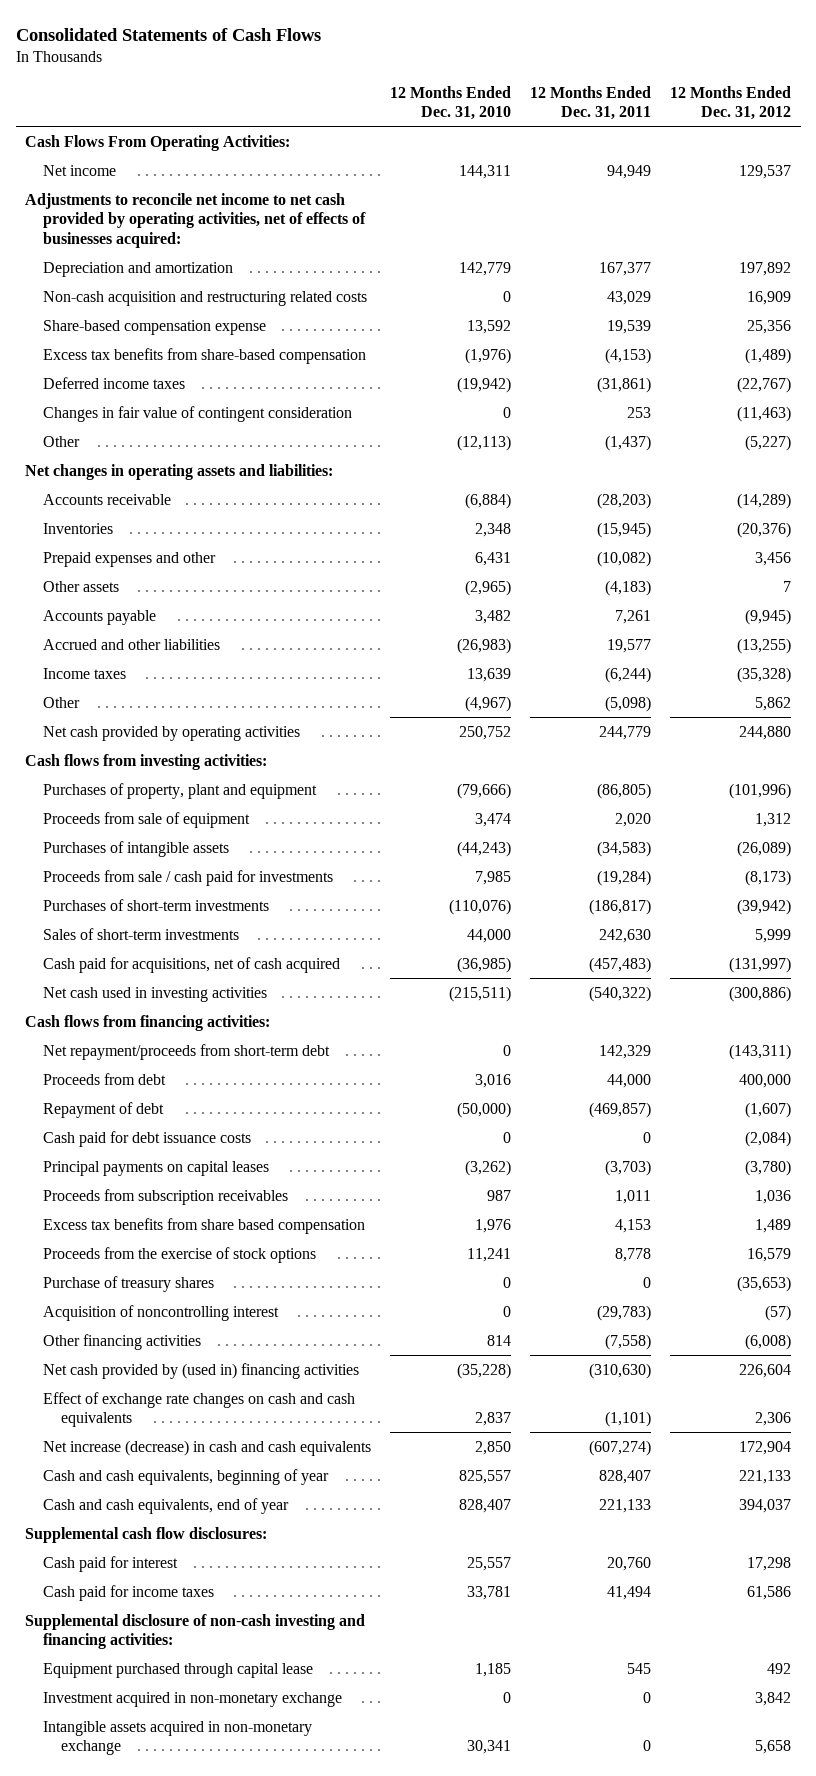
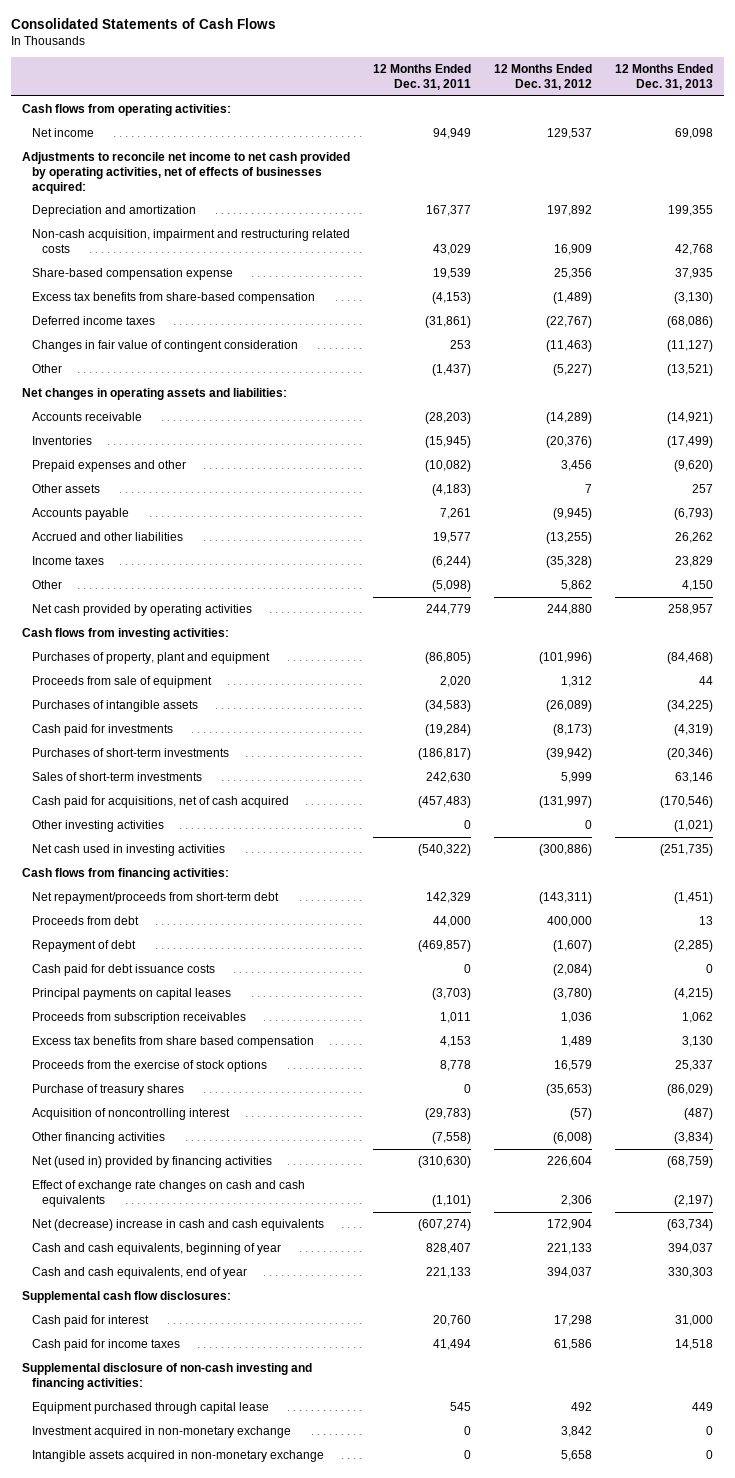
[390,85,512,121] 12 Months Ended Dec. 31, 2010 -> none
none -> [614,63,713,90] 12 Months Ended Dec. 31, 2013
[25,134,291,151] Cash Flows From Operating Activities: -> [22,103,232,116] Cash flows from operating activities:
[43,290,368,306] Non-cash acquisition and restructuring related costs -> [32,228,351,253] Non-cash acquisition, impairment and restructuring related costs
[43,869,334,886] Proceeds from sale / cash paid for investments -> [32,723,174,736] Cash paid for investments
none -> [32,819,165,832] Other investing activities
[43,1362,360,1379] Net cash provided by (used in) financing activities -> [32,1155,273,1168] Net (used in) provided by financing activities
[43,1439,372,1456] Net increase (decrease) in cash and cash equivalents -> [32,1218,325,1231] Net (decrease) increase in cash and cash equivalents

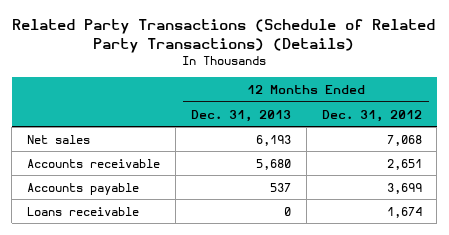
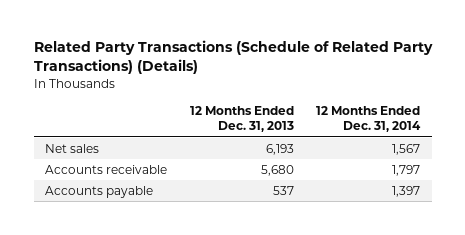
[321,109,422,122] Dec. 31, 2012 -> none
none -> [316,105,422,133] 12 Months Ended Dec. 31, 2014
[26,206,139,216] Loans receivable -> none

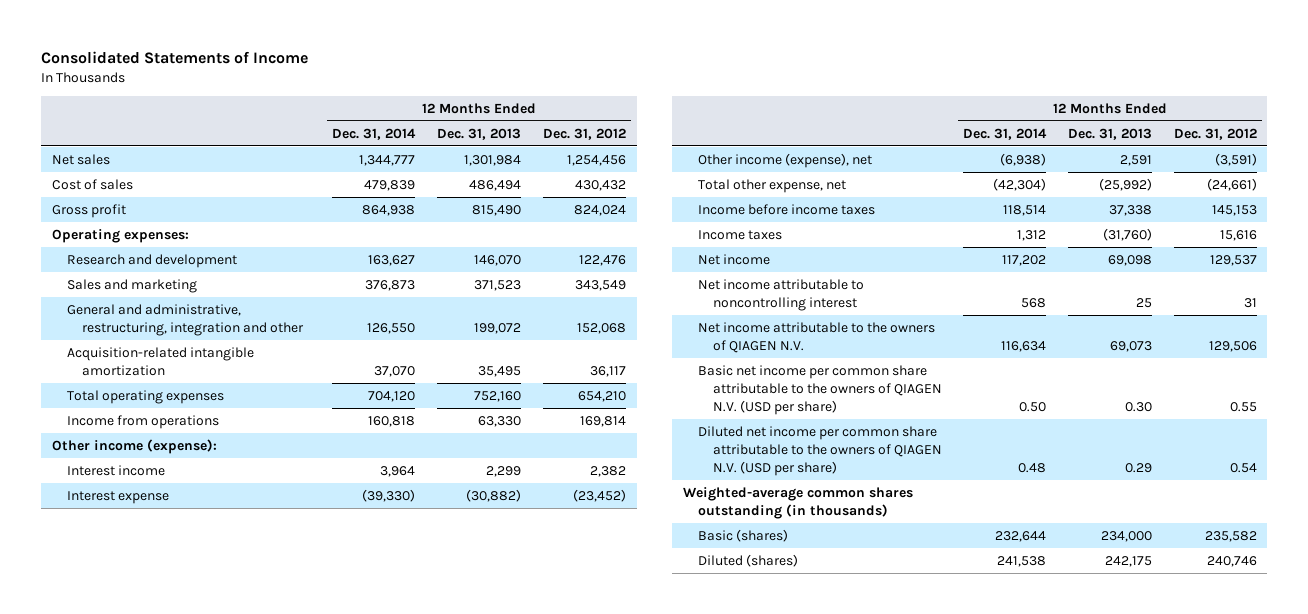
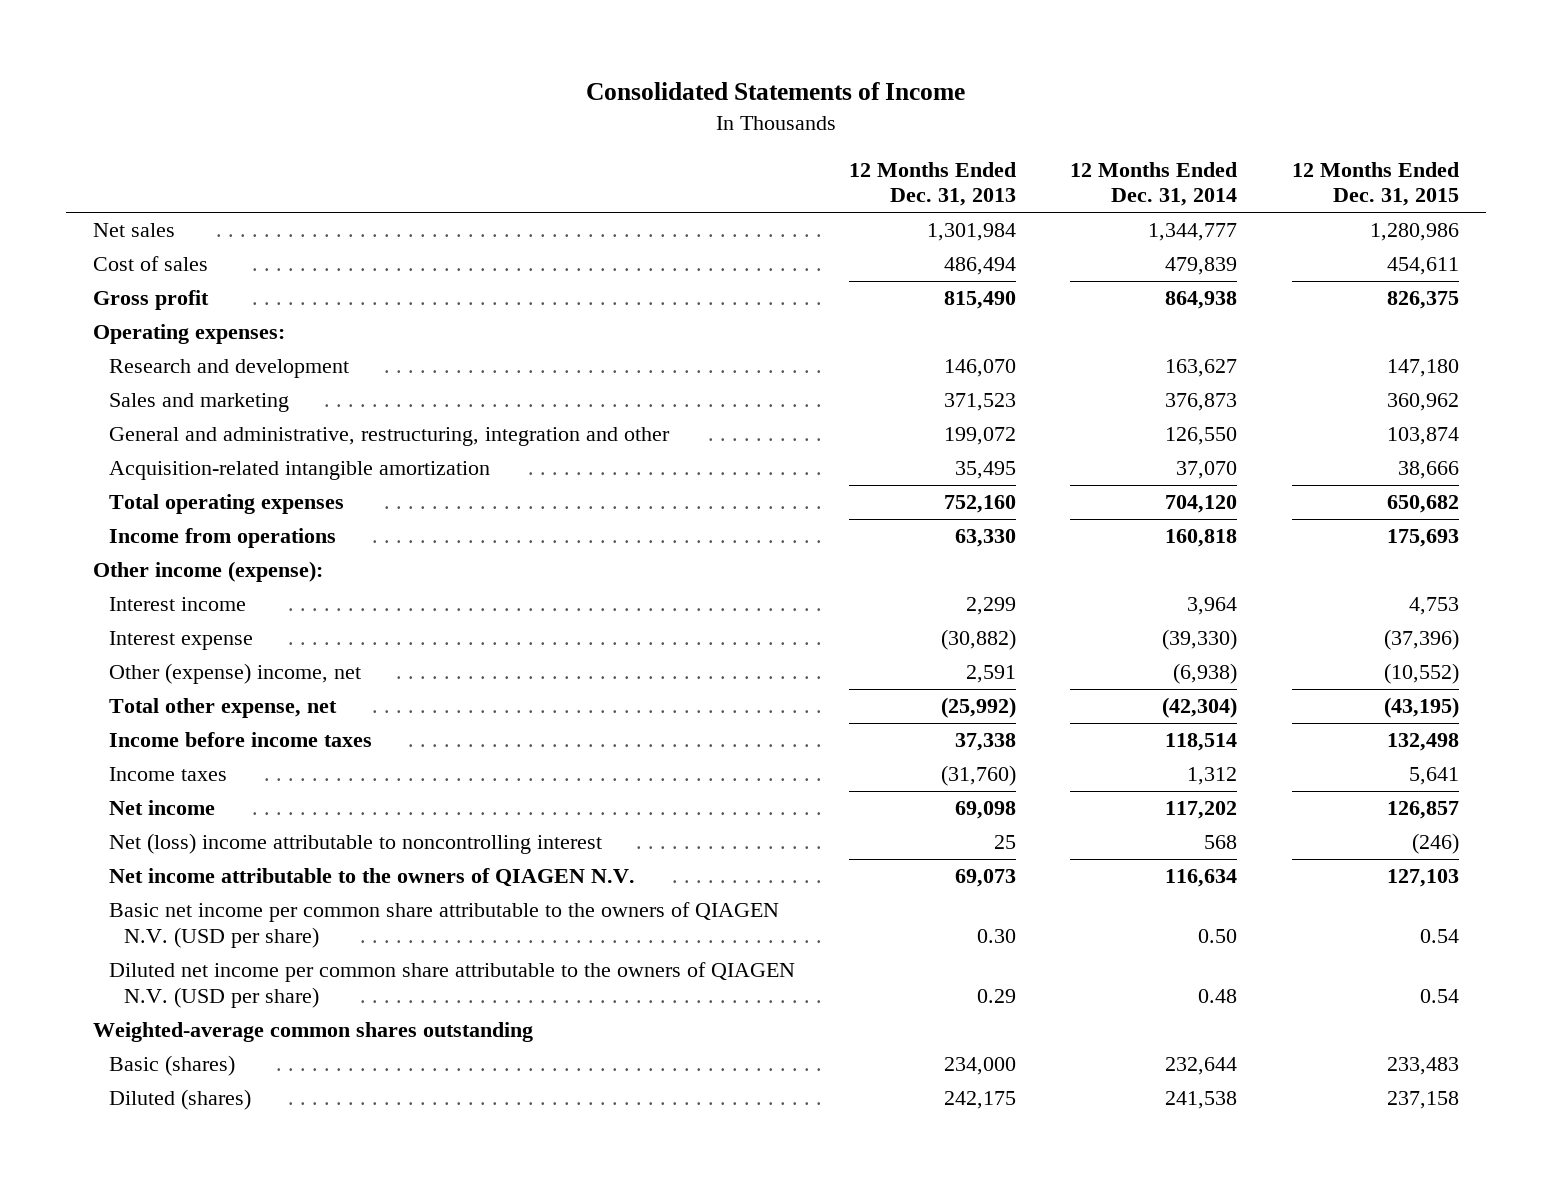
[542,127,626,140] Dec. 31, 2012 -> none
none -> [1291,161,1459,207] 12 Months Ended Dec. 31, 2015
[697,152,872,168] Other income (expense), net -> [108,663,361,685] Other (expense) income, net
[697,278,864,311] Net income attributable to noncontrolling interest -> [108,833,602,855] Net (loss) income attributable to noncontrolling interest
[682,486,913,519] Weighted-average common shares outstanding (in thousands) -> [92,1022,533,1043] Weighted-average common shares outstanding

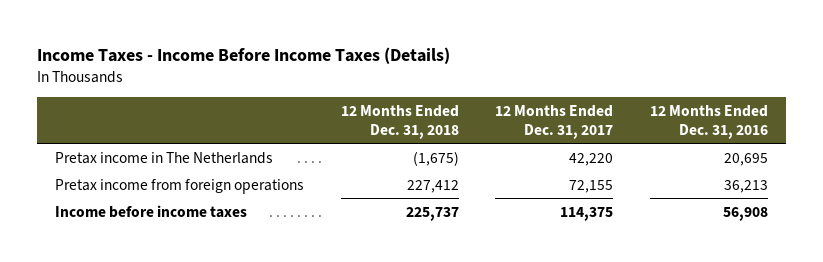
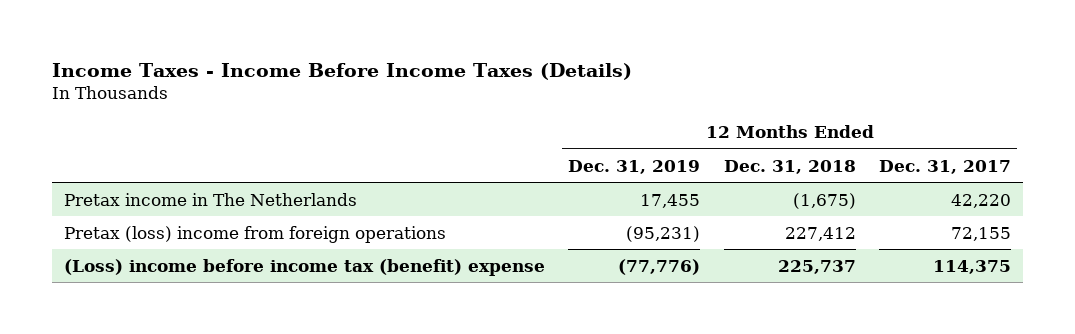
[649,104,768,140] 12 Months Ended Dec. 31, 2016 -> none
none -> [568,159,701,174] Dec. 31, 2019
[55,178,305,194] Pretax income from foreign operations -> [63,225,446,243] Pretax (loss) income from foreign operations
[55,204,248,218] Income before income taxes -> [63,258,545,276] (Loss) income before income tax (benefit) expense

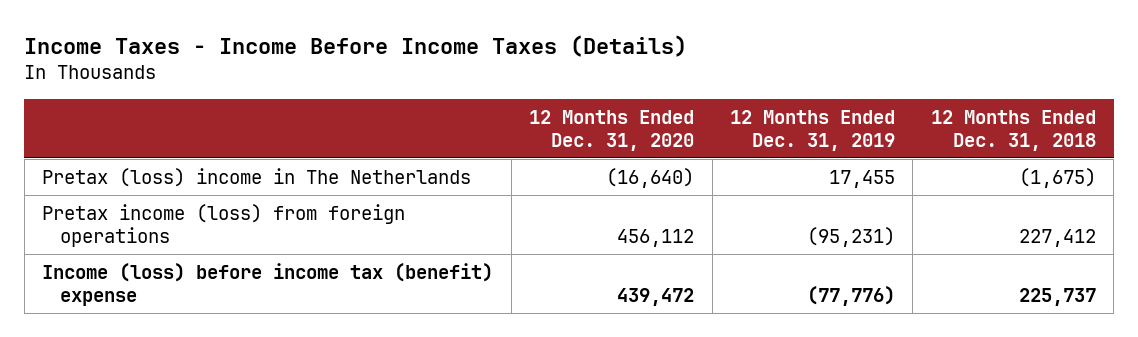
[878,159,1011,174] Dec. 31, 2017 -> none
none -> [529,109,695,151] 12 Months Ended Dec. 31, 2020
[63,192,357,206] Pretax income in The Netherlands -> [42,168,472,188] Pretax (loss) income in The Netherlands
[63,225,446,243] Pretax (loss) income from foreign operations -> [42,204,406,248] Pretax income (loss) from foreign operations
[63,258,545,276] (Loss) income before income tax (benefit) expense -> [42,263,494,307] Income (loss) before income tax (benefit) expense

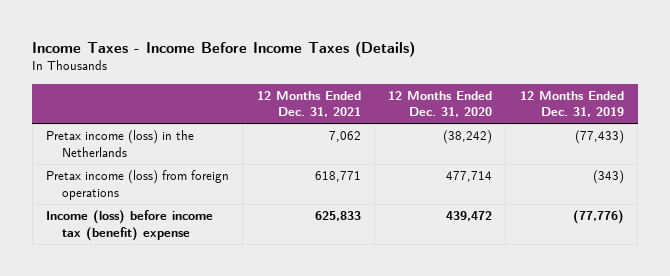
[930,109,1096,151] 12 Months Ended Dec. 31, 2018 -> none
none -> [256,90,361,118] 12 Months Ended Dec. 31, 2021
[42,168,472,188] Pretax (loss) income in The Netherlands -> [45,130,194,157] Pretax income (loss) in the Netherlands
[606,168,695,189] (16,640) -> [443,130,493,145] (38,242)
[828,170,895,189] 17,455 -> [574,130,624,145] (77,433)
[617,229,695,248] 456,112 -> [446,171,493,183] 477,714
[806,227,895,248] (95,231) -> [592,170,624,185] (343)

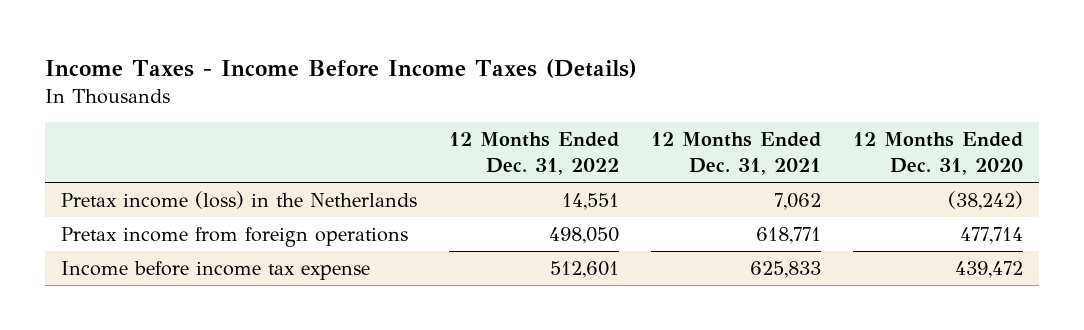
[519,90,624,118] 12 Months Ended Dec. 31, 2019 -> none
none -> [449,132,620,175] 12 Months Ended Dec. 31, 2022
[45,170,229,200] Pretax income (loss) from foreign operations -> [61,227,409,248] Pretax income from foreign operations
[45,210,213,241] Income (loss) before income tax (benefit) expense -> [61,261,371,281] Income before income tax expense

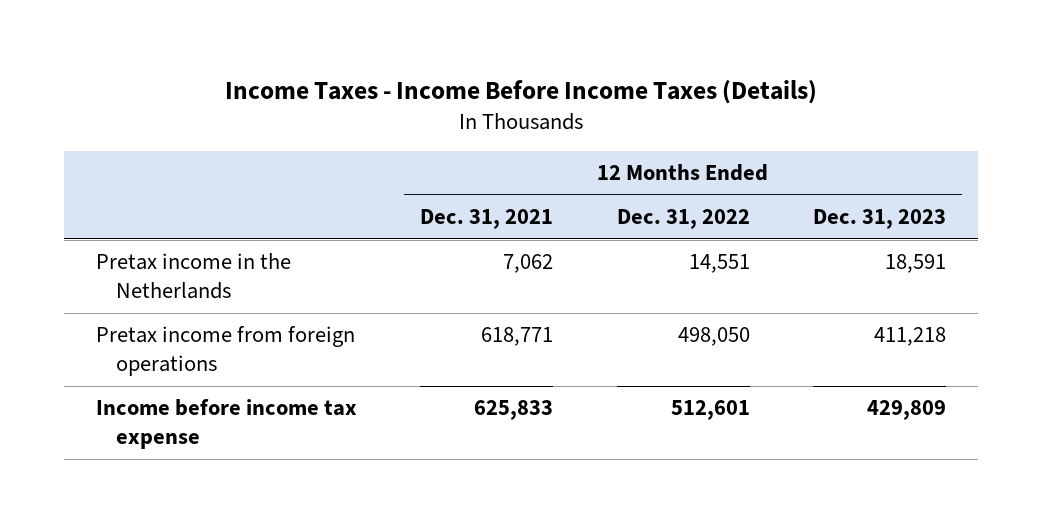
[853,132,1024,175] 12 Months Ended Dec. 31, 2020 -> none
none -> [813,209,947,230] Dec. 31, 2023
[61,191,418,210] Pretax income (loss) in the Netherlands -> [95,253,291,300] Pretax income in the Netherlands

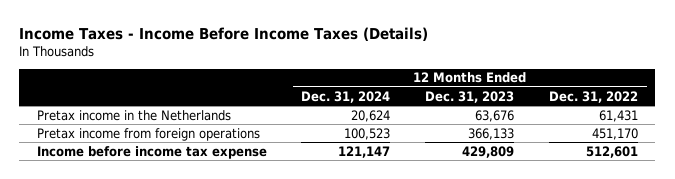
[420,209,554,230] Dec. 31, 2021 -> none
none -> [301,90,391,103] Dec. 31, 2024
[688,254,750,274] 14,551 -> [598,109,638,122] 61,431
[885,254,947,274] 18,591 -> [475,109,515,122] 63,676
[677,327,750,347] 498,050 -> [591,127,638,140] 451,170
[874,327,947,347] 411,218 -> [468,127,515,140] 366,133

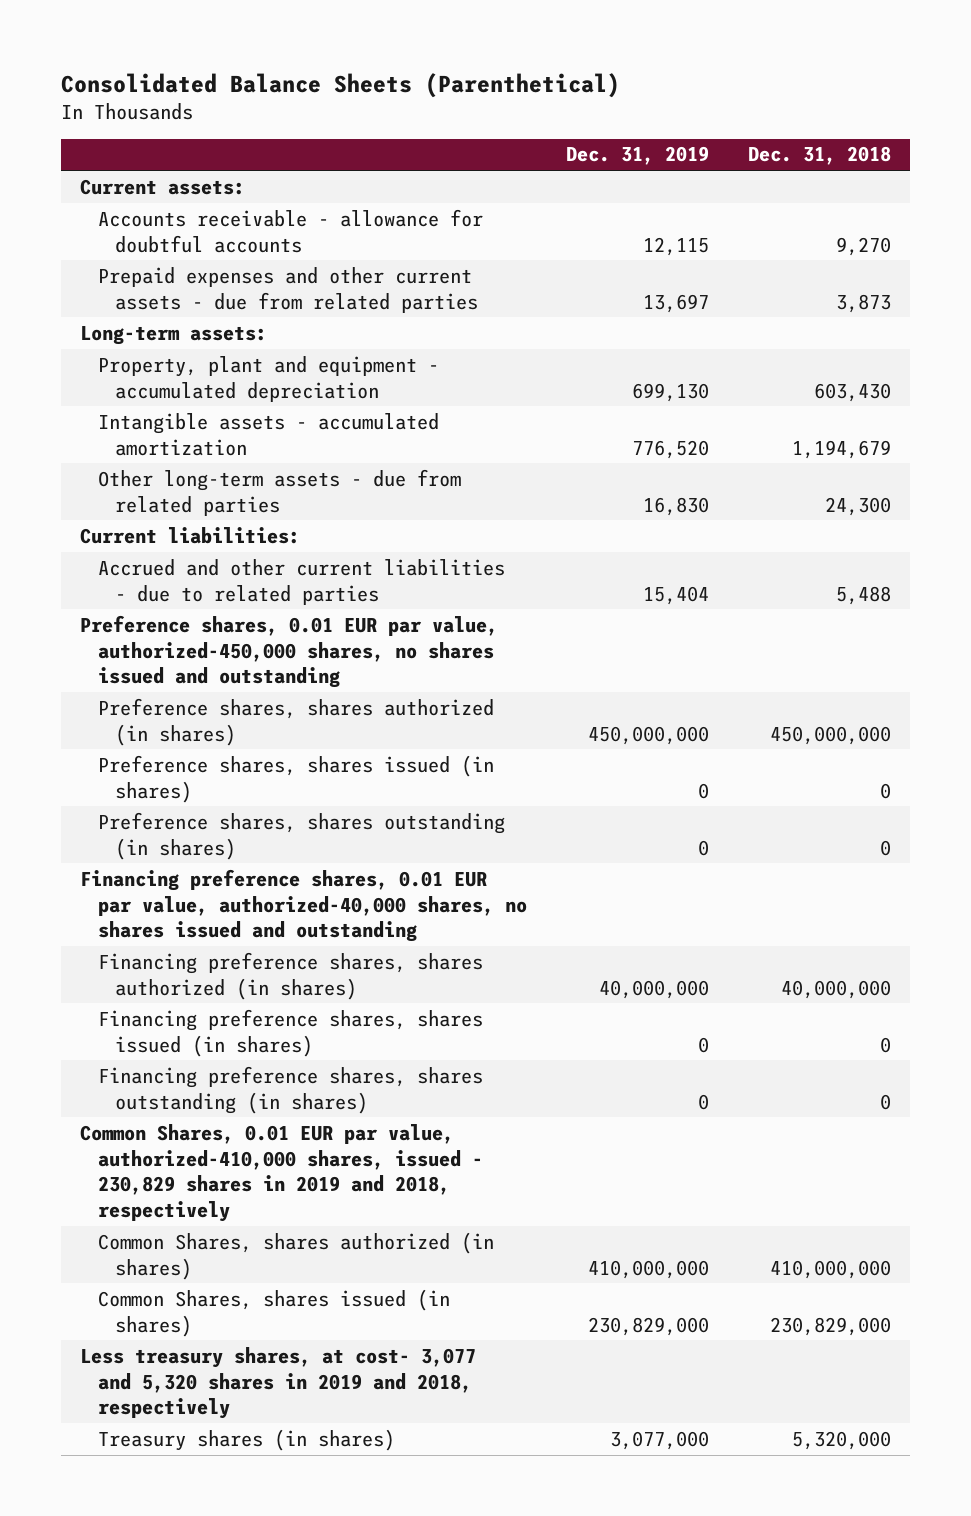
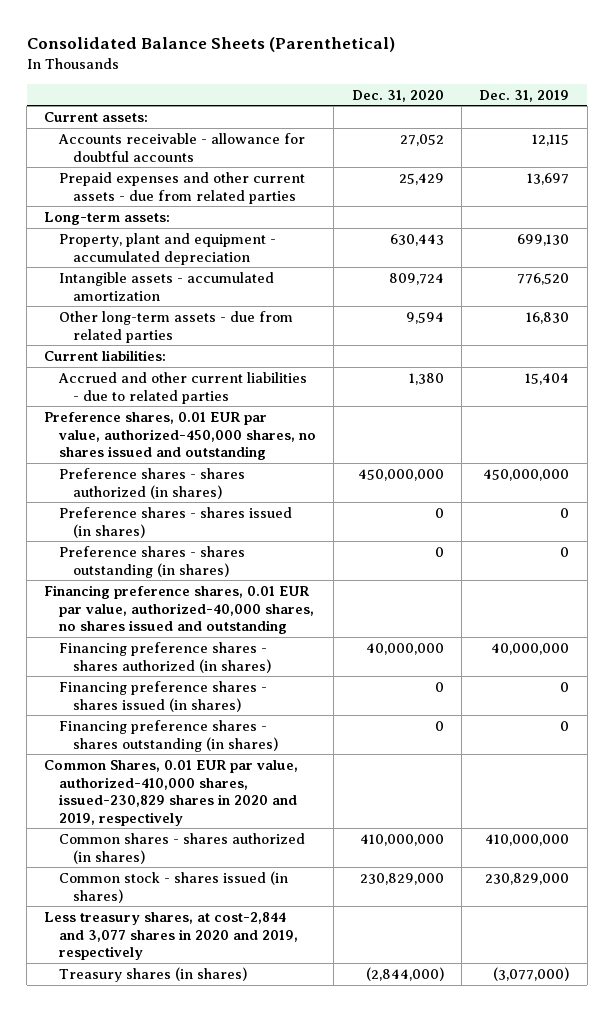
[747,146,891,166] Dec. 31, 2018 -> none
none -> [351,89,444,102] Dec. 31, 2020
[97,697,494,746] Preference shares, shares authorized (in shares) -> [58,467,245,499] Preference shares - shares authorized (in shares)
[97,754,494,803] Preference shares, shares issued (in shares) -> [58,506,292,538] Preference shares - shares issued (in shares)
[97,811,505,860] Preference shares, shares outstanding (in shares) -> [58,545,245,578] Preference shares - shares outstanding (in shares)
[97,951,483,1000] Financing preference shares, shares authorized (in shares) -> [58,641,271,673] Financing preference shares - shares authorized (in shares)
[97,1008,483,1057] Financing preference shares, shares issued (in shares) -> [58,680,267,712] Financing preference shares - shares issued (in shares)
[97,1065,483,1114] Financing preference shares, shares outstanding (in shares) -> [58,719,278,752] Financing preference shares - shares outstanding (in shares)
[80,1123,483,1223] Common Shares, 0.01 EUR par value, authorized-410,000 shares, issued - 230,829 shares in 2019 and 2018, respectively -> [44,759,299,826] Common Shares, 0.01 EUR par value, authorized-410,000 shares, issued-230,829 shares in 2020 and 2019, respectively
[97,1231,494,1280] Common Shares, shares authorized (in shares) -> [58,832,305,864] Common shares - shares authorized (in shares)
[97,1288,450,1337] Common Shares, shares issued (in shares) -> [58,870,288,903] Common stock - shares issued (in shares)
[80,1346,477,1420] Less treasury shares, at cost- 3,077 and 5,320 shares in 2019 and 2018, respectively -> [44,911,298,961] Less treasury shares, at cost-2,844 and 3,077 shares in 2020 and 2019, respectively
[609,1430,709,1450] 3,077,000 -> [493,966,570,981] (3,077,000)

